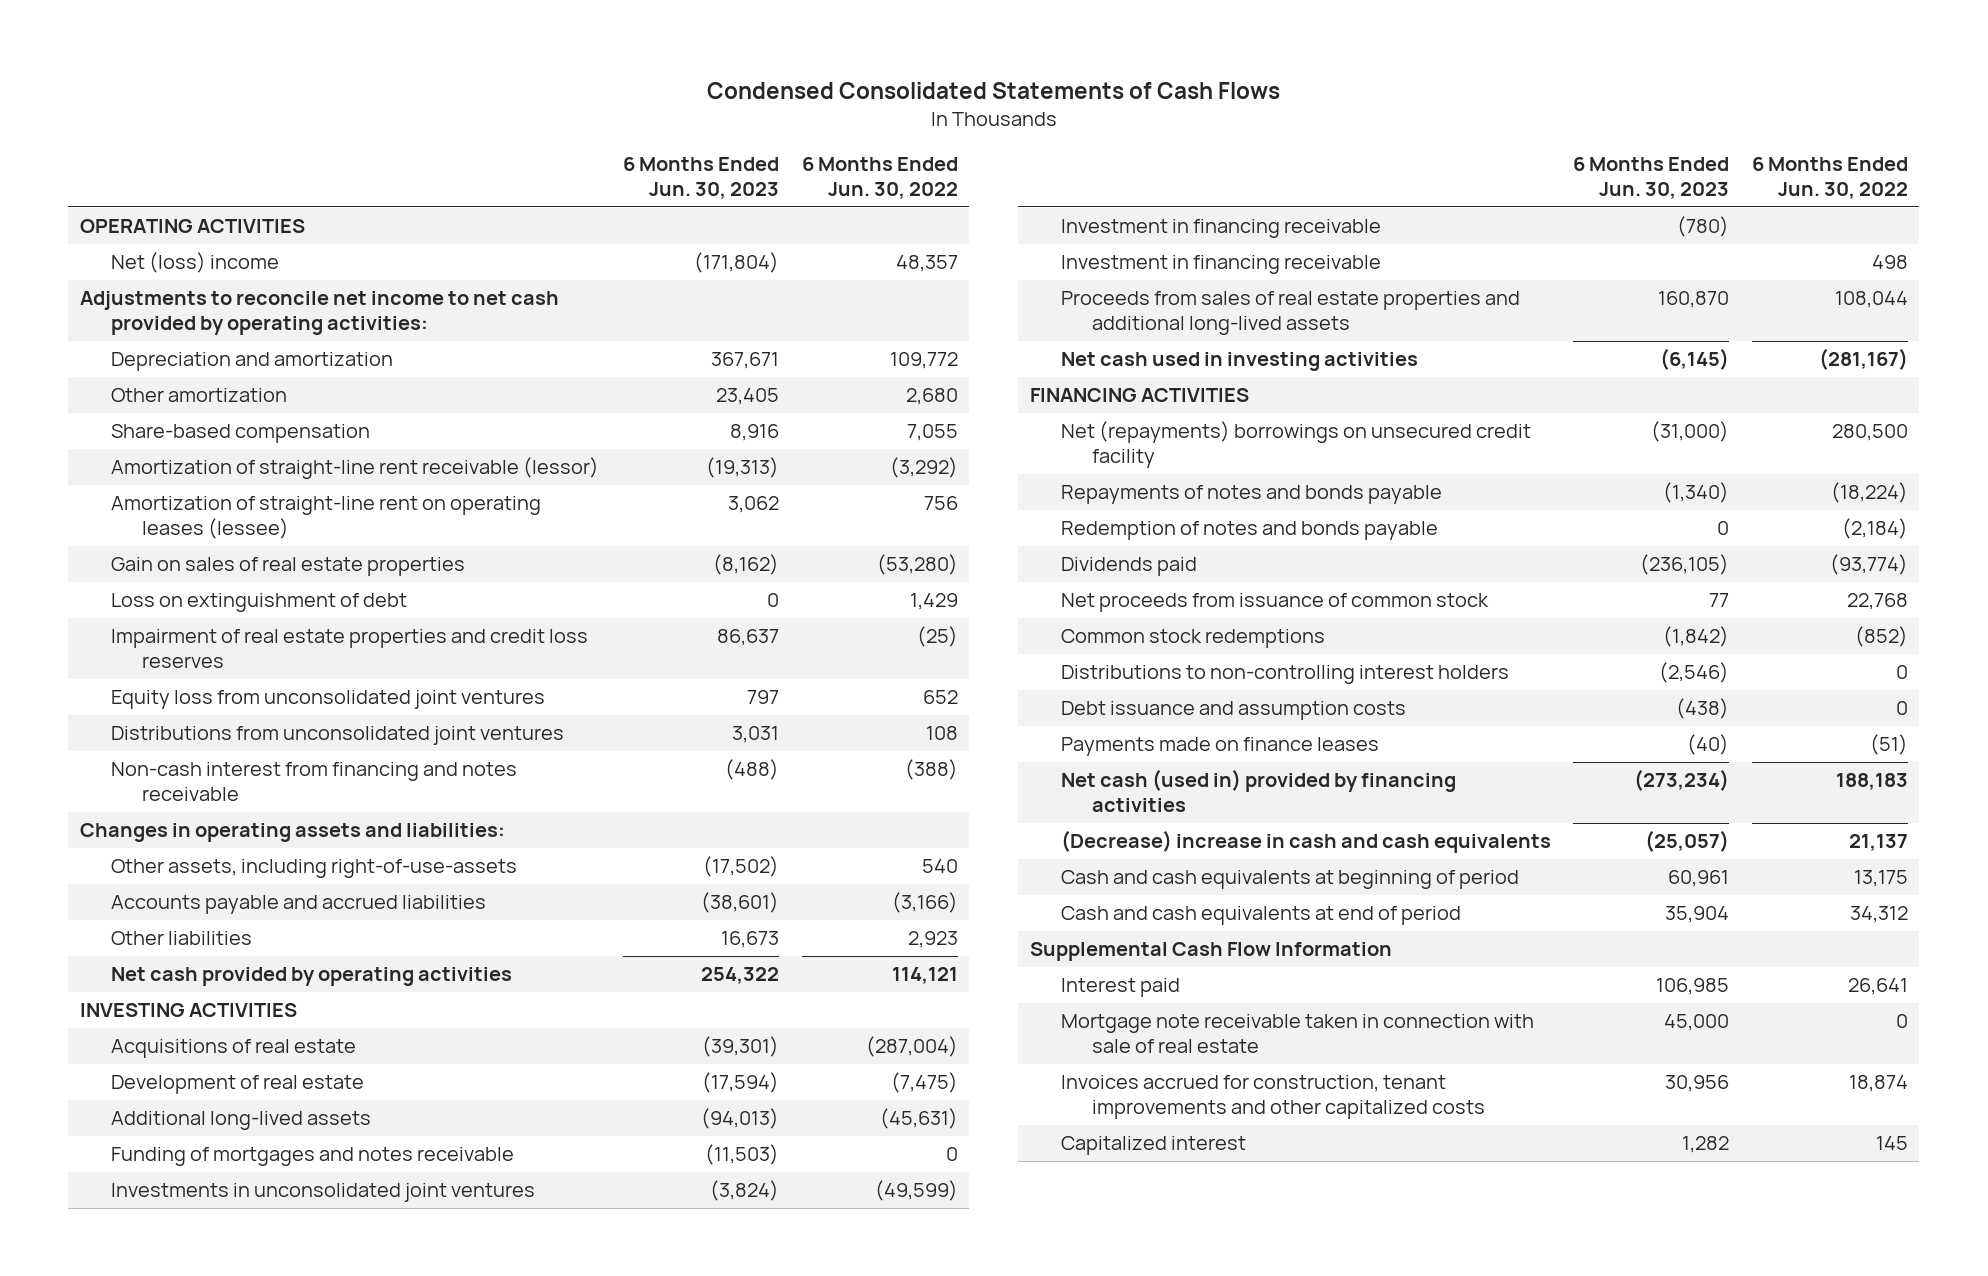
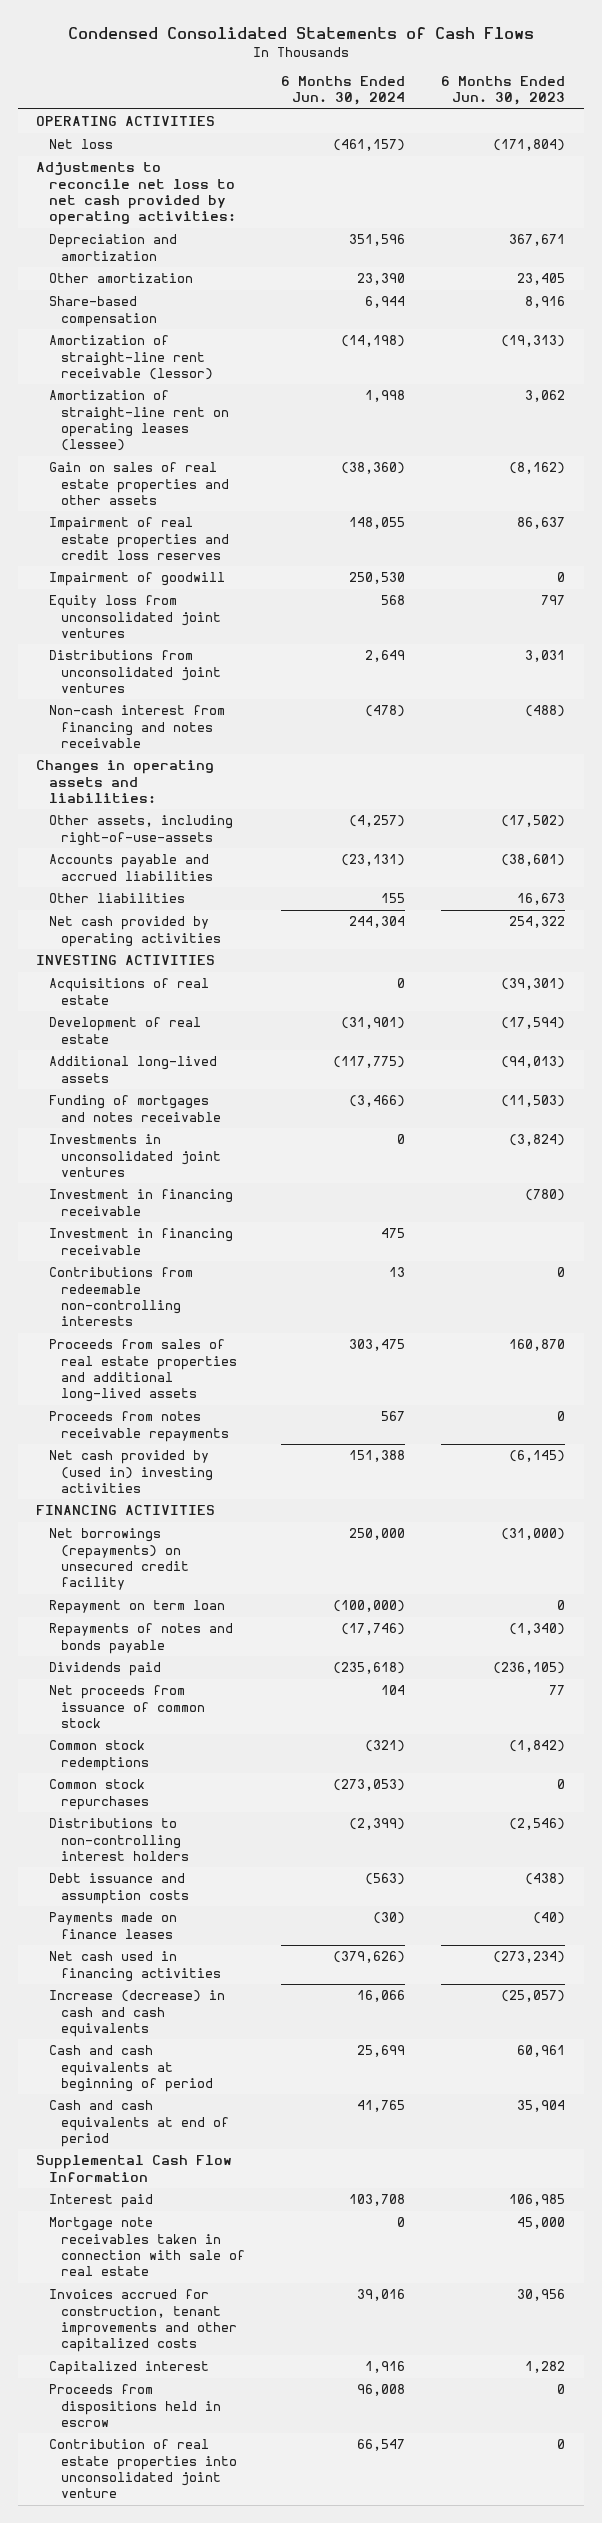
[801,156,958,199] 6 Months Ended Jun. 30, 2022 -> none
none -> [281,75,406,106] 6 Months Ended Jun. 30, 2024
[110,252,279,274] Net (loss) income -> [48,139,113,150] Net loss
[79,291,559,336] Adjustments to reconcile net income to net cash provided by operating activities: -> [36,162,236,226] Adjustments to reconcile net loss to net cash provided by operating activities:
[110,593,407,613] Loss on extinguishment of debt -> none
[110,557,465,577] Gain on sales of real estate properties -> [48,462,229,505] Gain on sales of real estate properties and other assets
none -> [48,572,225,587] Impairment of goodwill
none -> [48,1267,193,1327] Contributions from redeemable non-controlling interests
none -> [48,1411,229,1442] Proceeds from notes receivable repayments
[1060,352,1418,372] Net cash used in investing activities -> [48,1450,213,1493] Net cash provided by (used in) investing activities
[1060,421,1531,469] Net (repayments) borrowings on unsecured credit facility -> [48,1528,189,1591] Net borrowings (repayments) on unsecured credit facility
none -> [48,1600,225,1615] Repayment on term loan
[1060,521,1438,541] Redemption of notes and bonds payable -> none
none -> [48,1779,149,1810] Common stock repurchases
[1060,769,1456,813] Net cash (used in) provided by financing activities -> [48,1951,221,1982] Net cash used in financing activities
[1060,830,1551,854] (Decrease) increase in cash and cash equivalents -> [48,1990,225,2037] Increase (decrease) in cash and cash equivalents
[1060,1014,1534,1054] Mortgage note receivable taken in connection with sale of real estate -> [48,2217,245,2277] Mortgage note receivables taken in connection with sale of real estate
none -> [48,2384,221,2427] Proceeds from dispositions held in escrow
none -> [48,2439,237,2499] Contribution of real estate properties into unconsolidated joint venture

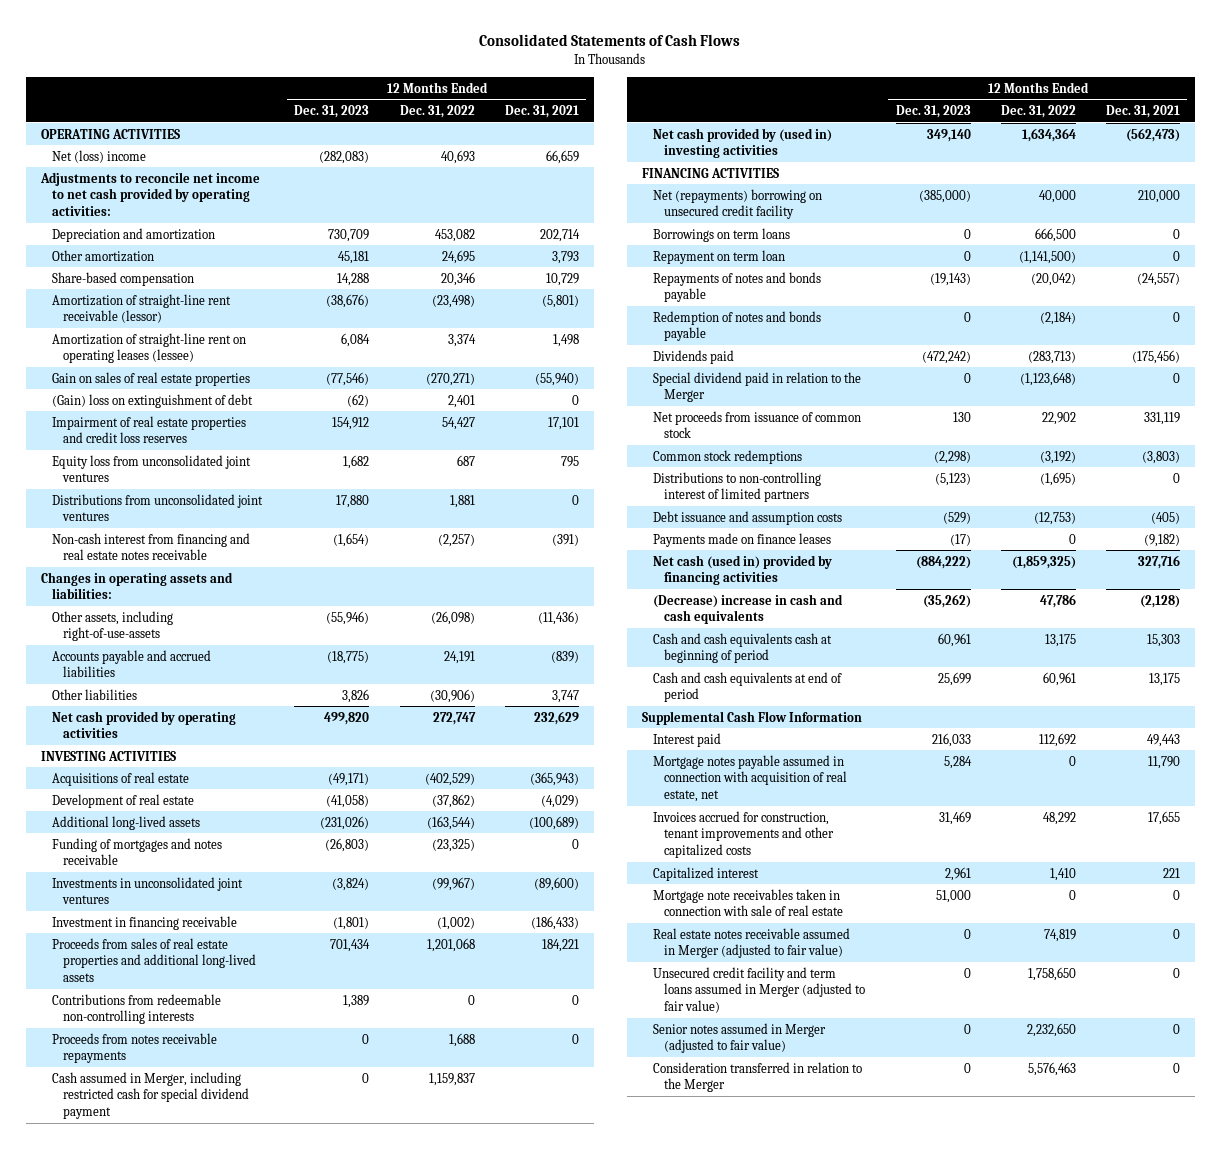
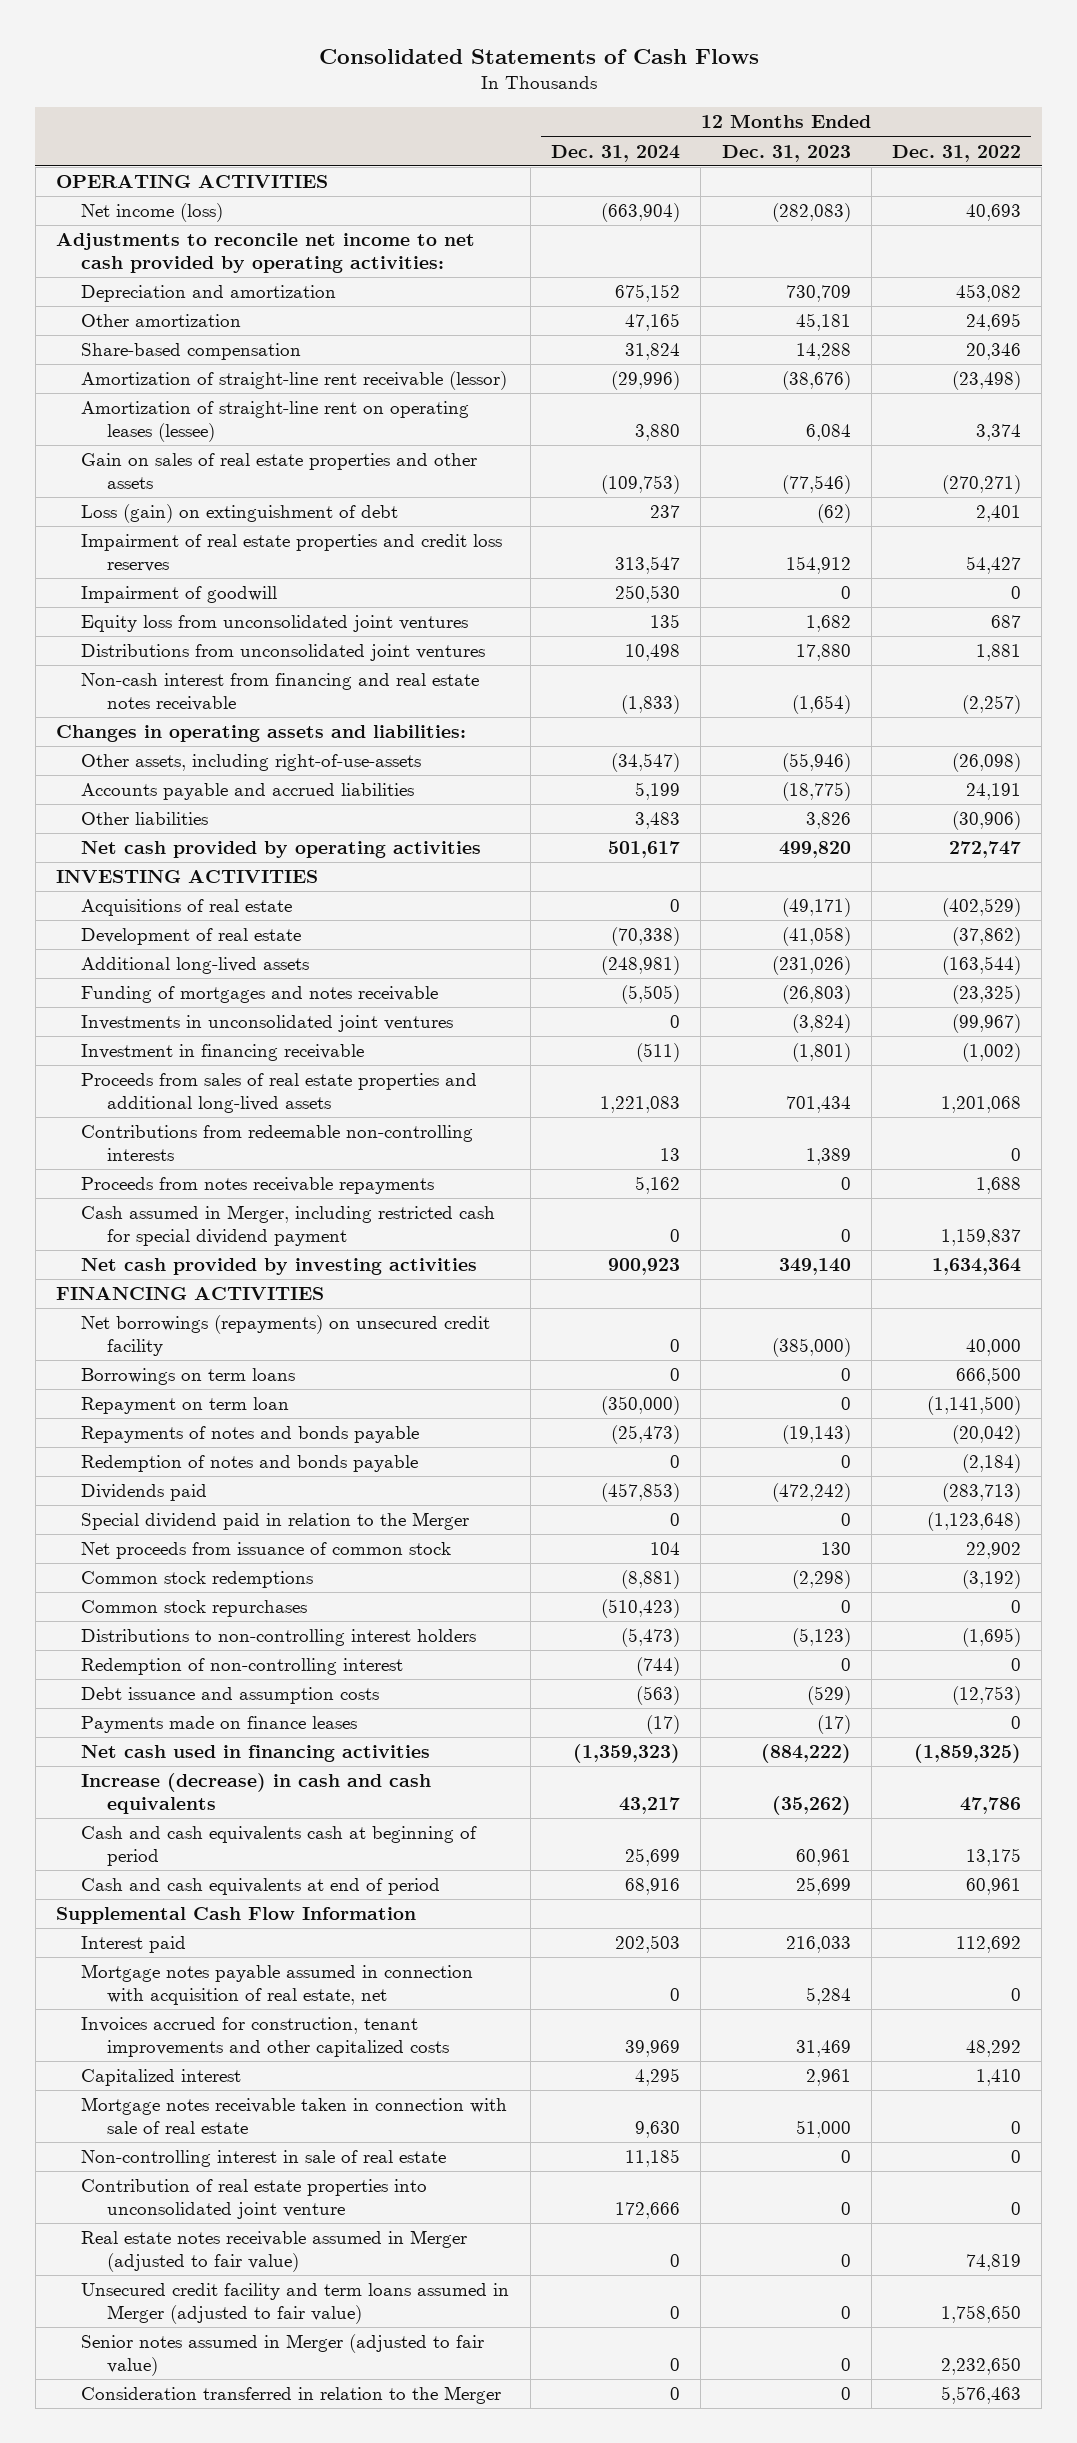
[504,105,579,119] Dec. 31, 2021 -> none
none -> [550,144,680,162] Dec. 31, 2024
[51,149,146,163] Net (loss) income -> [81,203,224,223] Net income (loss)
[51,371,250,386] Gain on sales of real estate properties -> [81,453,478,490] Gain on sales of real estate properties and other assets
[51,393,253,408] (Gain) loss on extinguishment of debt -> [81,504,399,524] Loss (gain) on extinguishment of debt
none -> [81,586,278,604] Impairment of goodwill
[653,127,833,159] Net cash provided by (used in) investing activities -> [81,1258,478,1276] Net cash provided by investing activities
[653,188,823,220] Net (repayments) borrowing on unsecured credit facility -> [81,1315,491,1357] Net borrowings (repayments) on unsecured credit facility
none -> [81,1600,308,1618] Common stock repurchases
[653,471,822,503] Distributions to non-controlling interest of limited partners -> [81,1629,477,1647] Distributions to non-controlling interest holders
none -> [81,1658,404,1676] Redemption of non-controlling interest
[653,554,833,586] Net cash (used in) provided by financing activities -> [81,1745,431,1763] Net cash used in financing activities
[653,593,844,625] (Decrease) increase in cash and cash equivalents -> [81,1773,432,1815] Increase (decrease) in cash and cash equivalents
[653,888,844,917] Mortgage note receivables taken in connection with sale of real estate -> [81,2097,508,2135] Mortgage notes receivable taken in connection with sale of real estate
none -> [81,2150,447,2168] Non-controlling interest in sale of real estate
none -> [81,2179,428,2220] Contribution of real estate properties into unconsolidated joint venture

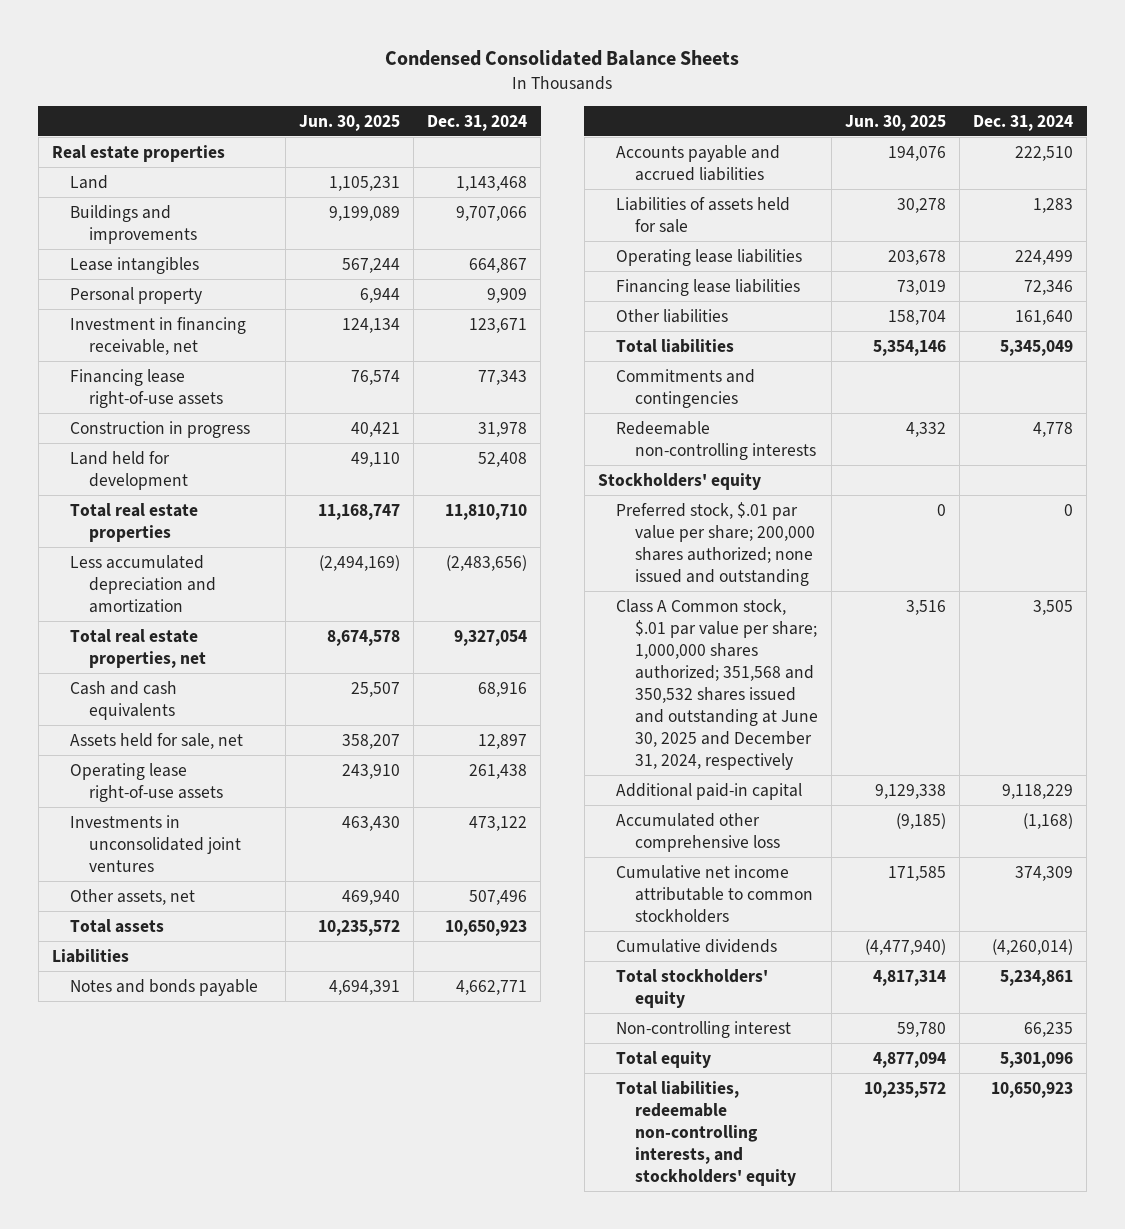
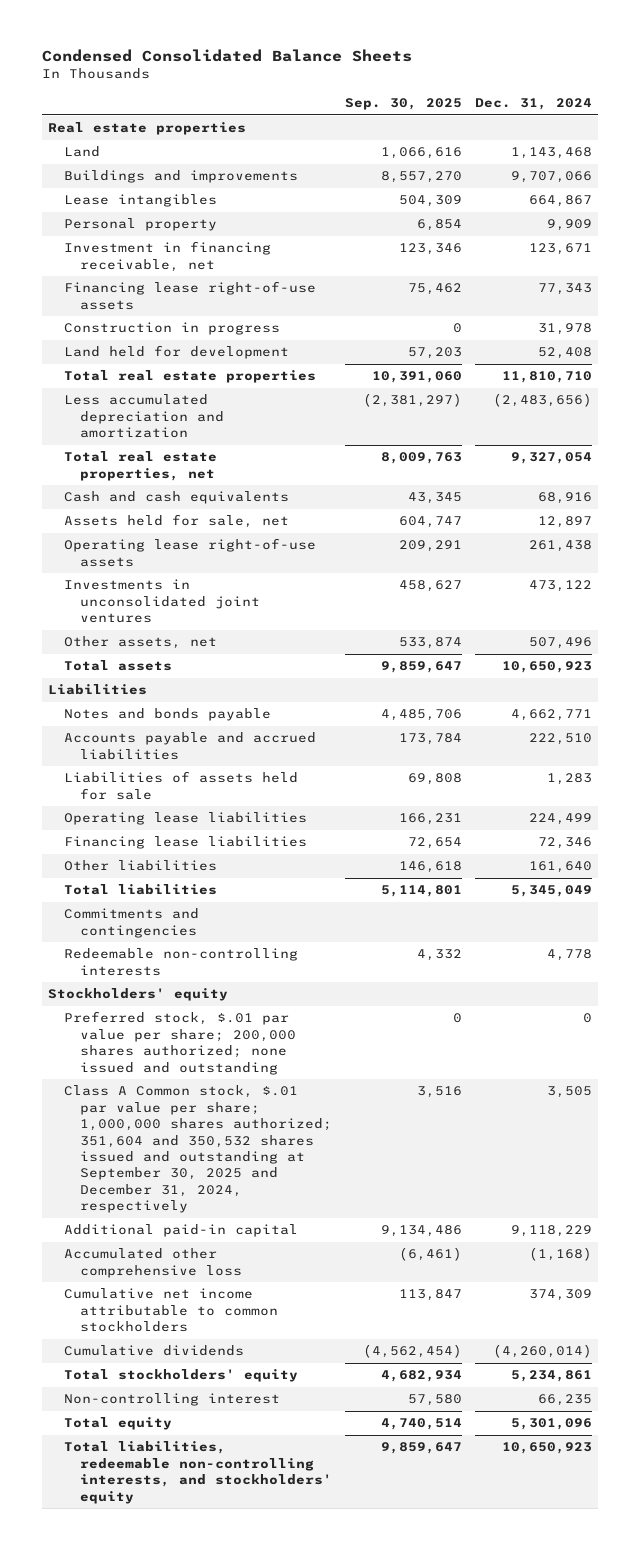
[298,114,400,131] Jun. 30, 2025 -> none
none -> [344,98,462,111] Sep. 30, 2025
[616,598,818,770] Class A Common stock, $.01 par value per share; 1,000,000 shares authorized; 351,568 and 350,532 shares issued and outstanding at June 30, 2025 and December 31, 2024, respectively -> [63,1085,332,1214] Class A Common stock, $.01 par value per share; 1,000,000 shares authorized; 351,604 and 350,532 shares issued and outstanding at September 30, 2025 and December 31, 2024, respectively

